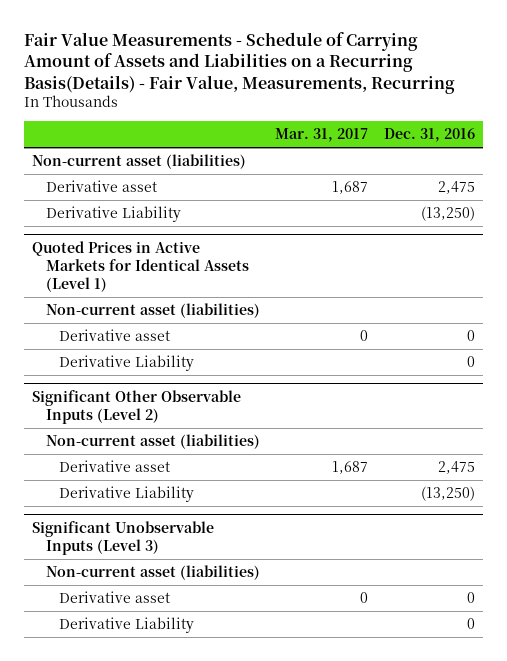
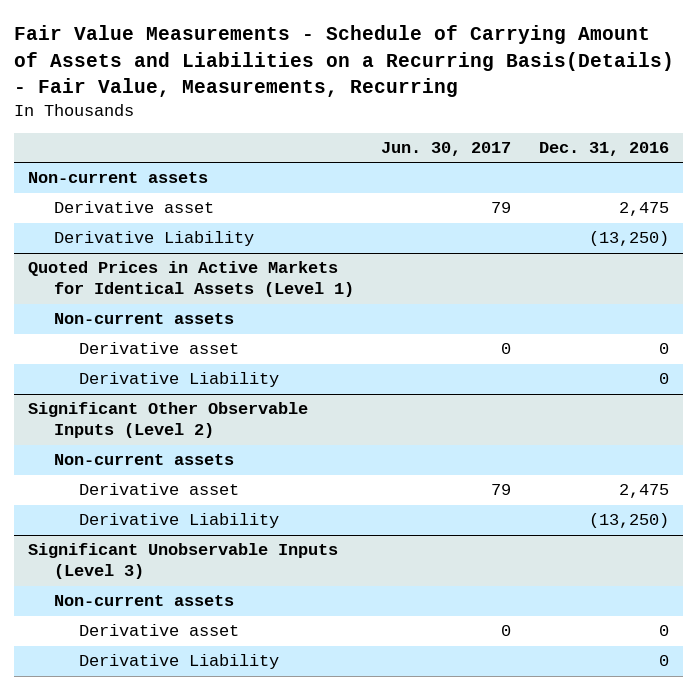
[275,128,369,143] Mar. 31, 2017 -> none
none -> [381,141,512,156] Jun. 30, 2017
[32,154,247,170] Non-current asset (liabilities) -> [27,172,208,184] Non-current assets
[45,303,260,319] Non-current asset (liabilities) -> [53,313,234,325] Non-current assets
[45,434,260,450] Non-current asset (liabilities) -> [53,454,234,466] Non-current assets
[45,565,260,581] Non-current asset (liabilities) -> [53,595,234,607] Non-current assets

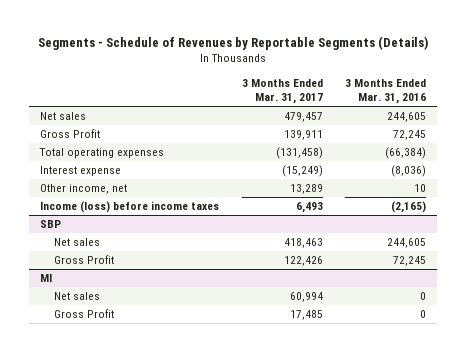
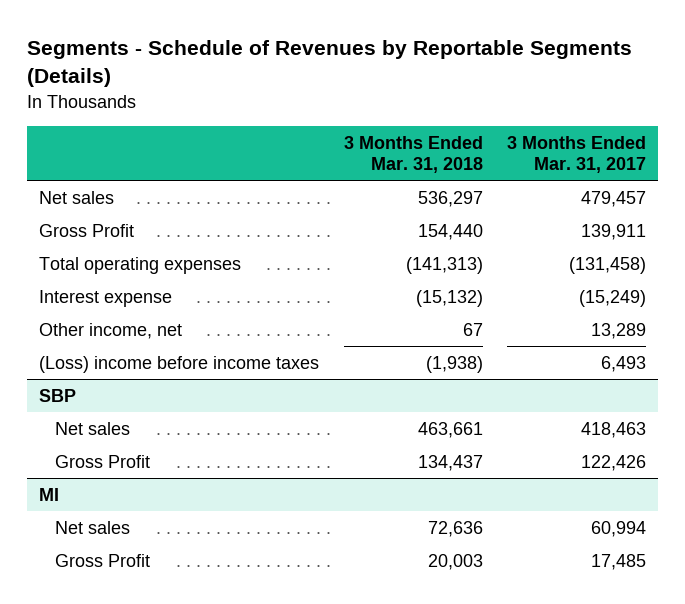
[344,78,426,105] 3 Months Ended Mar. 31, 2016 -> none
none -> [343,135,483,174] 3 Months Ended Mar. 31, 2018
[40,201,220,214] Income (loss) before income taxes -> [39,355,320,373] (Loss) income before income taxes

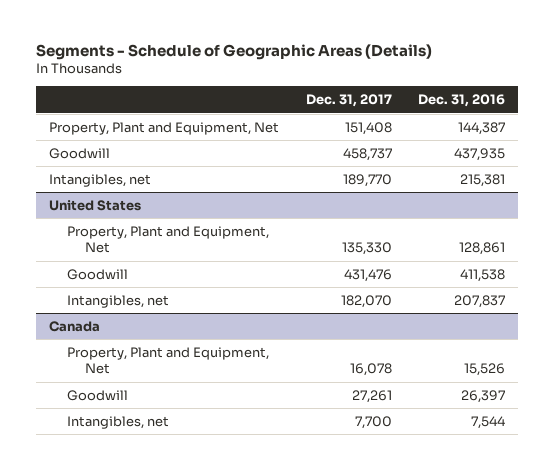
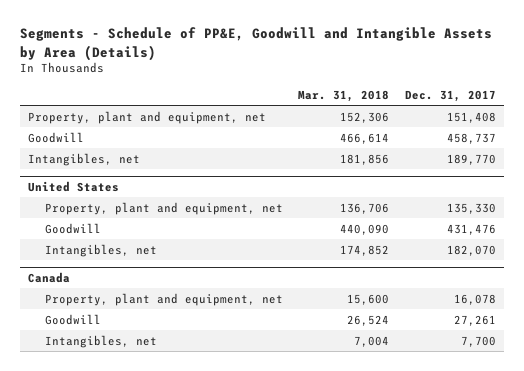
[36,44,433,61] Segments - Schedule of Geographic Areas (Details) -> [20,27,493,61] Segments - Schedule of PP&E, Goodwill and Intangible Assets by Area (Details)
[417,94,505,108] Dec. 31, 2016 -> none
none -> [298,89,390,102] Mar. 31, 2018
[49,121,280,135] Property, Plant and Equipment, Net -> [28,110,267,124] Property, plant and equipment, net
[67,225,270,254] Property, Plant and Equipment, Net -> [45,201,284,215] Property, plant and equipment, net
[67,346,270,375] Property, Plant and Equipment, Net -> [45,292,284,306] Property, plant and equipment, net

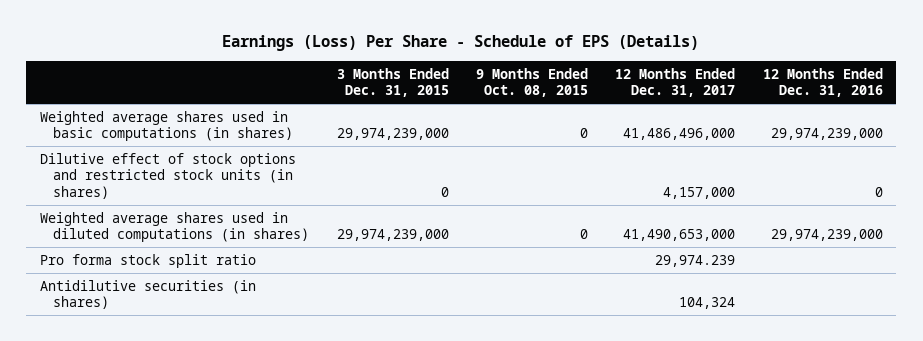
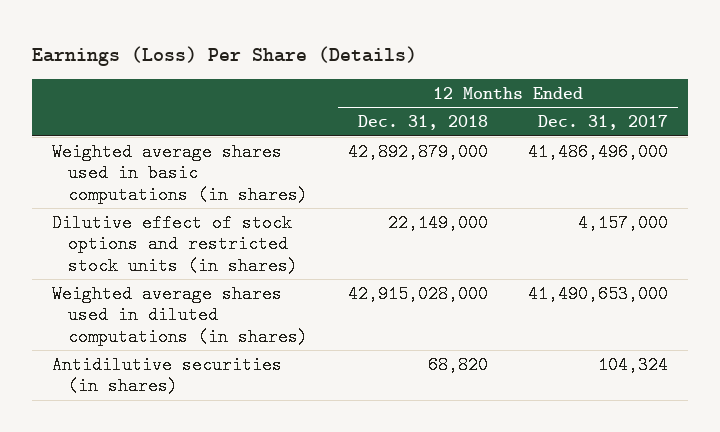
[222,35,700,52] Earnings (Loss) Per Share - Schedule of EPS (Details) -> [32,45,418,66] Earnings (Loss) Per Share (Details)
[336,67,449,98] 3 Months Ended Dec. 31, 2015 -> none
[476,67,589,98] 9 Months Ended Oct. 08, 2015 -> none
[762,67,883,98] 12 Months Ended Dec. 31, 2016 -> none
none -> [357,115,488,131] Dec. 31, 2018
[39,253,256,268] Pro forma stock split ratio -> none

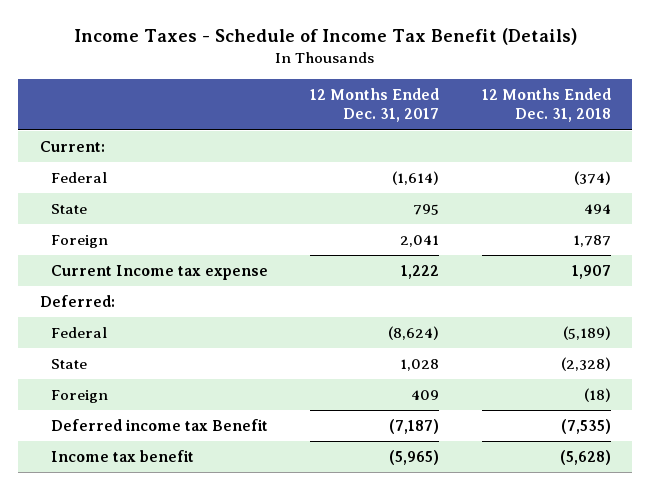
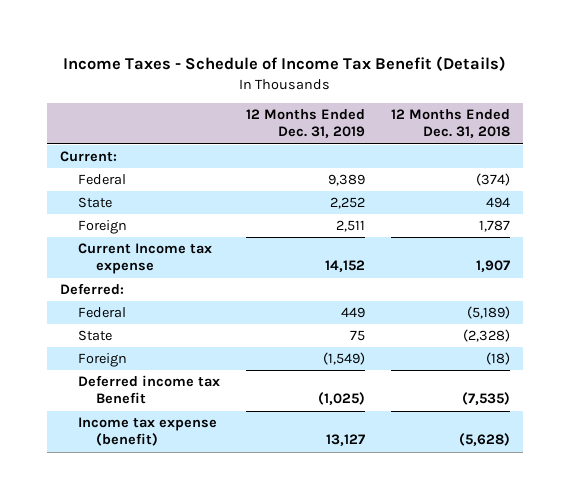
[310,87,440,123] 12 Months Ended Dec. 31, 2017 -> none
none -> [246,109,366,139] 12 Months Ended Dec. 31, 2019
[50,450,194,463] Income tax benefit -> [78,417,218,447] Income tax expense (benefit)

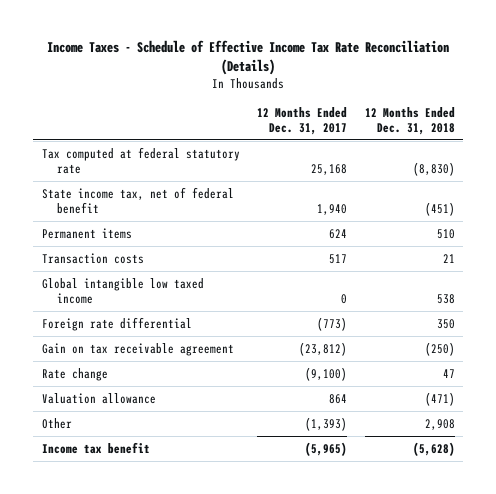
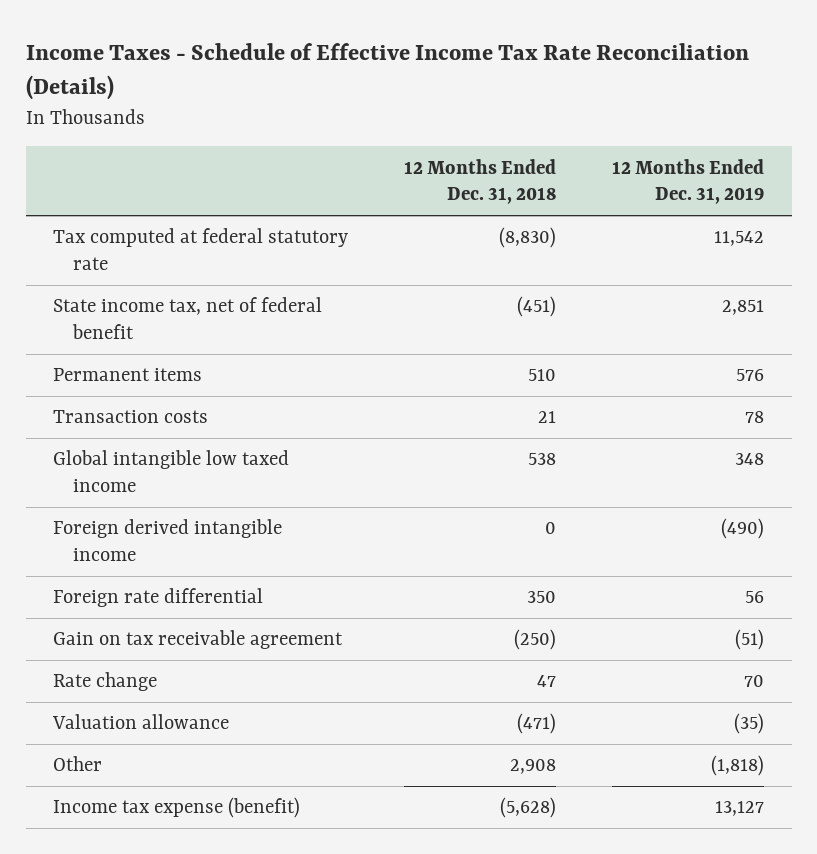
[257,106,348,135] 12 Months Ended Dec. 31, 2017 -> none
none -> [611,158,764,205] 12 Months Ended Dec. 31, 2019
none -> [53,519,283,561] Foreign derived intangible income
[41,441,150,454] Income tax benefit -> [53,797,301,819] Income tax expense (benefit)

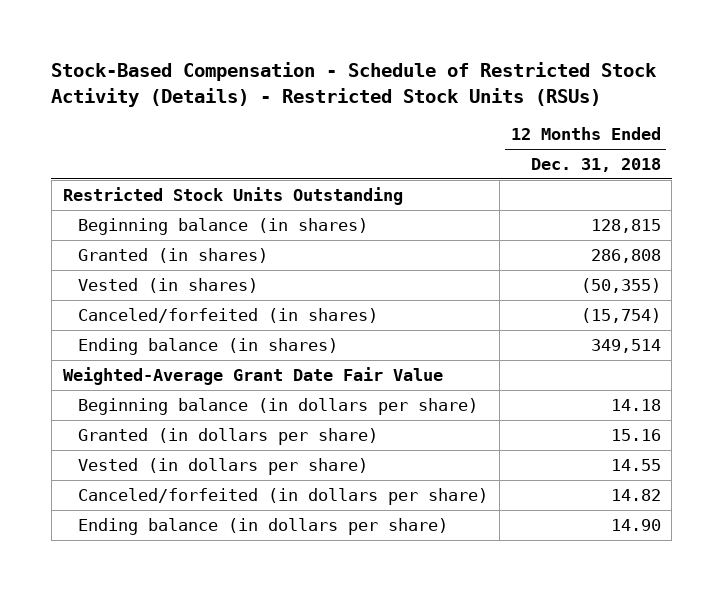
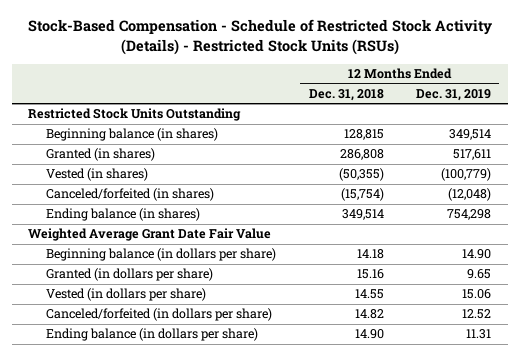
none -> [416,88,492,101] Dec. 31, 2019
[62,366,443,385] Weighted-Average Grant Date Fair Value -> [28,228,272,242] Weighted Average Grant Date Fair Value

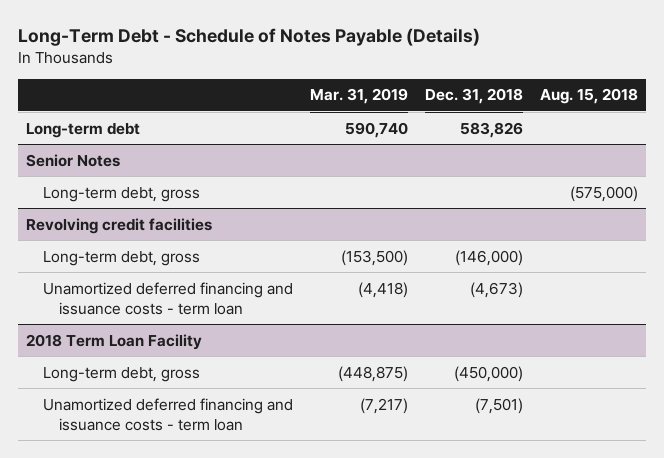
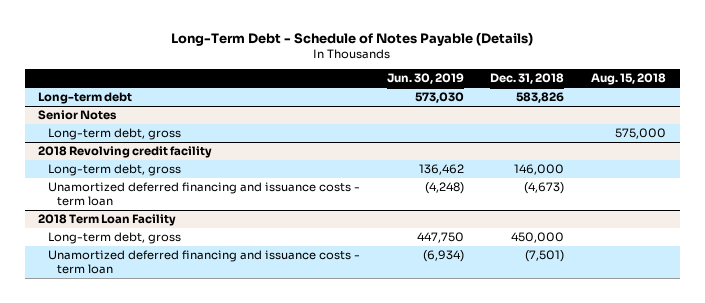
[309,88,408,105] Mar. 31, 2019 -> none
none -> [386,73,464,85] Jun. 30, 2019
[569,185,638,202] (575,000) -> [615,128,667,140] 575,000
[26,217,213,234] Revolving credit facilities -> [38,146,213,159] 2018 Revolving credit facility
[454,249,523,266] (146,000) -> [514,164,565,176] 146,000
[453,365,523,382] (450,000) -> [511,232,565,244] 450,000

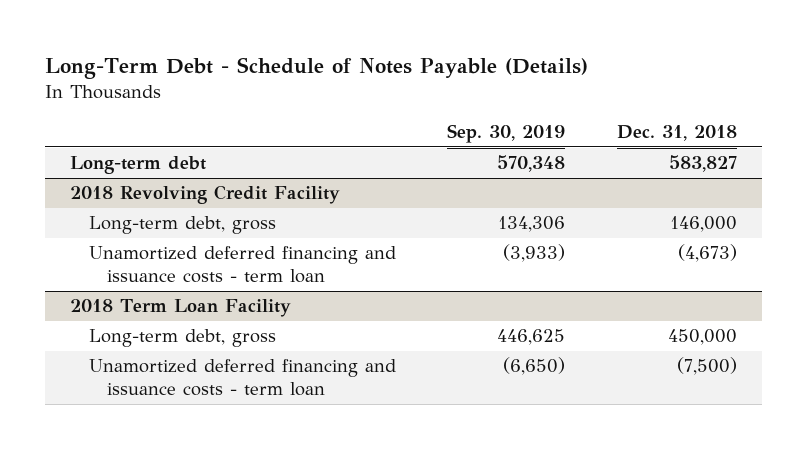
[386,73,464,85] Jun. 30, 2019 -> none
[591,73,667,86] Aug. 15, 2018 -> none
none -> [447,123,566,143] Sep. 30, 2019
[38,110,118,121] Senior Notes -> none
[47,128,181,141] Long-term debt, gross -> none
[516,92,565,104] 583,826 -> [668,155,737,173] 583,827
[38,146,213,159] 2018 Revolving credit facility -> [70,185,341,205] 2018 Revolving Credit Facility
[525,250,565,263] (7,501) -> [676,357,737,376] (7,500)

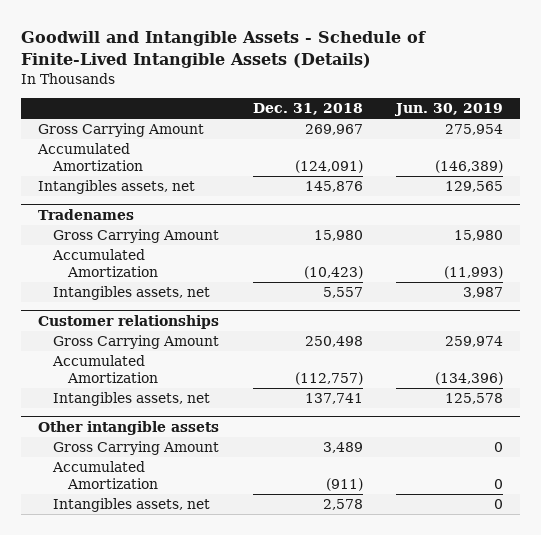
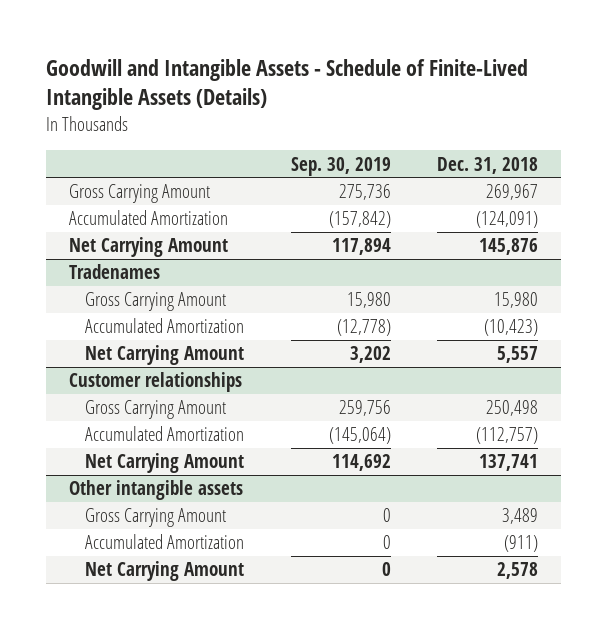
[394,103,504,117] Jun. 30, 2019 -> none
none -> [290,156,391,176] Sep. 30, 2019
[38,180,196,195] Intangibles assets, net -> [69,237,229,258] Net Carrying Amount
[53,286,211,301] Intangibles assets, net -> [85,345,245,366] Net Carrying Amount
[53,392,211,407] Intangibles assets, net -> [85,453,245,474] Net Carrying Amount
[53,498,211,513] Intangibles assets, net -> [85,561,245,582] Net Carrying Amount

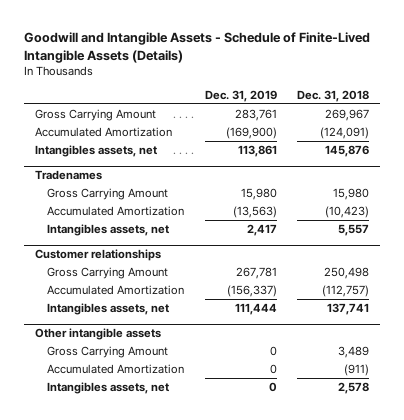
[290,156,391,176] Sep. 30, 2019 -> none
none -> [204,90,277,103] Dec. 31, 2019
[69,237,229,258] Net Carrying Amount -> [34,144,157,157] Intangibles assets, net
[85,345,245,366] Net Carrying Amount -> [46,223,169,236] Intangibles assets, net
[85,453,245,474] Net Carrying Amount -> [46,302,169,315] Intangibles assets, net
[85,561,245,582] Net Carrying Amount -> [46,381,169,394] Intangibles assets, net

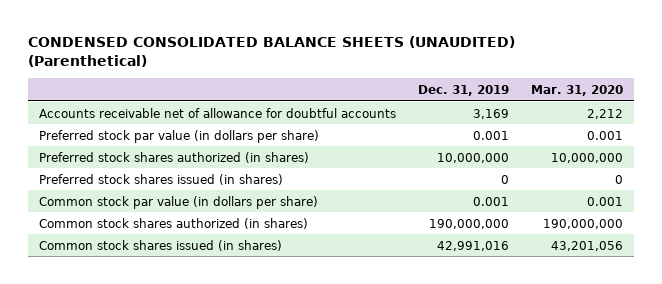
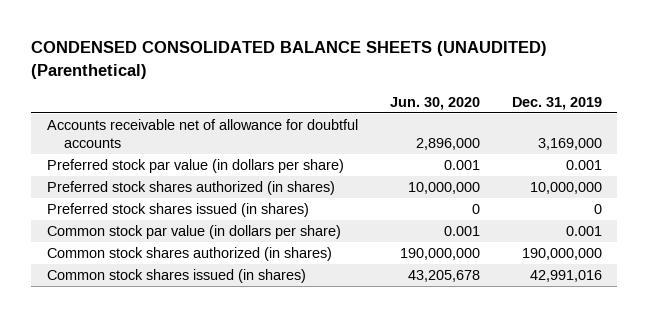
[531,85,624,97] Mar. 31, 2020 -> none
none -> [389,96,480,110] Jun. 30, 2020
[473,108,510,119] 3,169 -> [537,138,602,151] 3,169,000

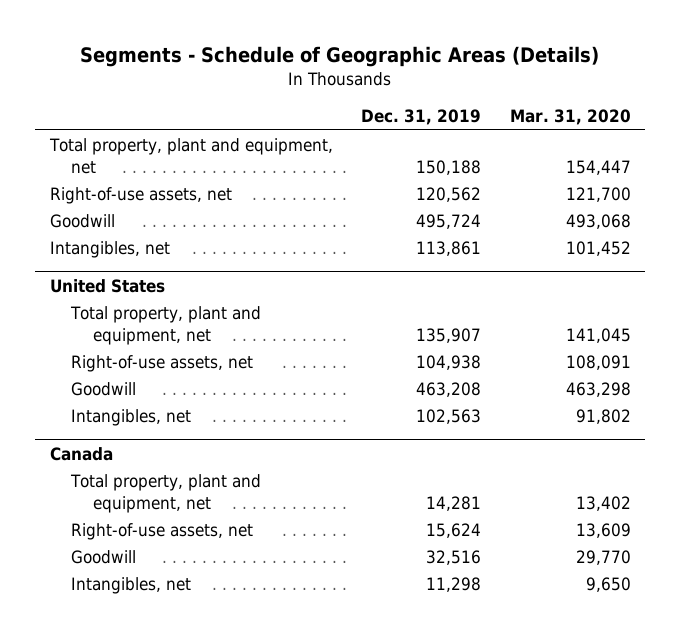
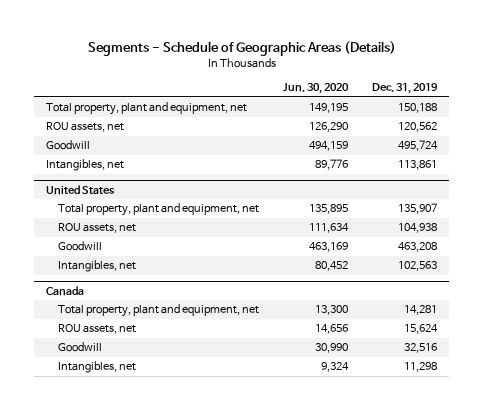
[509,109,631,126] Mar. 31, 2020 -> none
none -> [283,83,350,95] Jun. 30, 2020
[49,186,232,204] Right-of-use assets, net -> [46,122,125,133] ROU assets, net
[71,354,254,372] Right-of-use assets, net -> [58,223,137,234] ROU assets, net
[71,522,254,540] Right-of-use assets, net -> [58,324,137,335] ROU assets, net

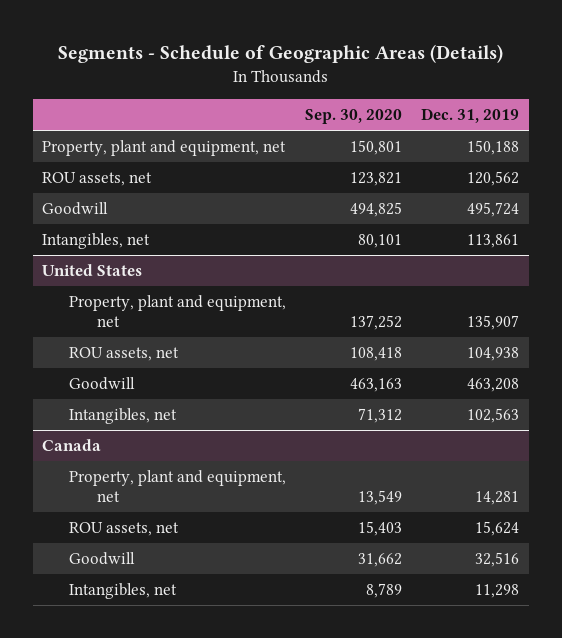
[283,83,350,95] Jun. 30, 2020 -> none
none -> [305,109,403,125] Sep. 30, 2020
[46,102,248,116] Total property, plant and equipment, net -> [42,140,287,157] Property, plant and equipment, net
[58,203,260,217] Total property, plant and equipment, net -> [69,295,287,327] Property, plant and equipment, net
[58,304,260,318] Total property, plant and equipment, net -> [69,470,287,502] Property, plant and equipment, net

